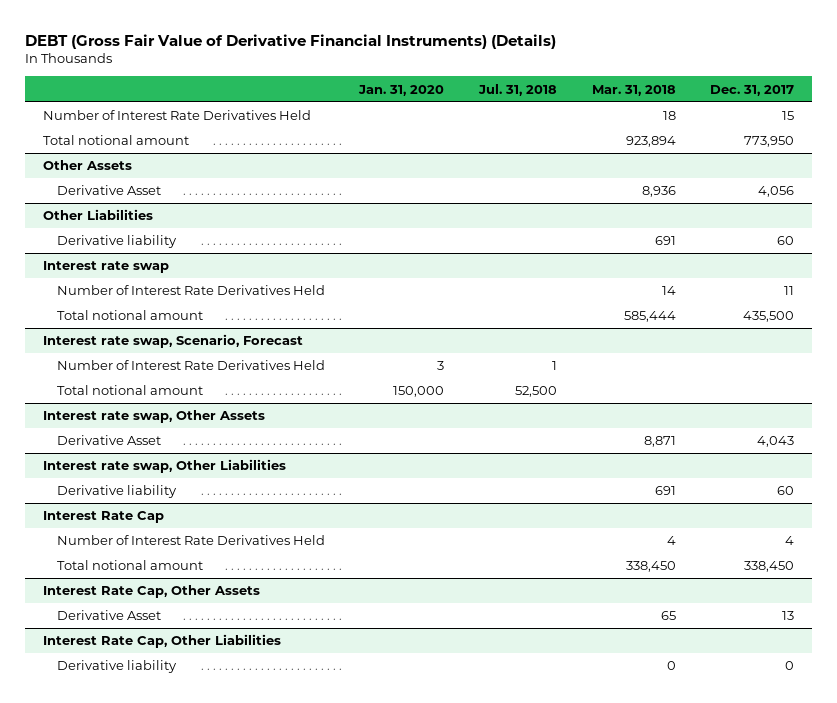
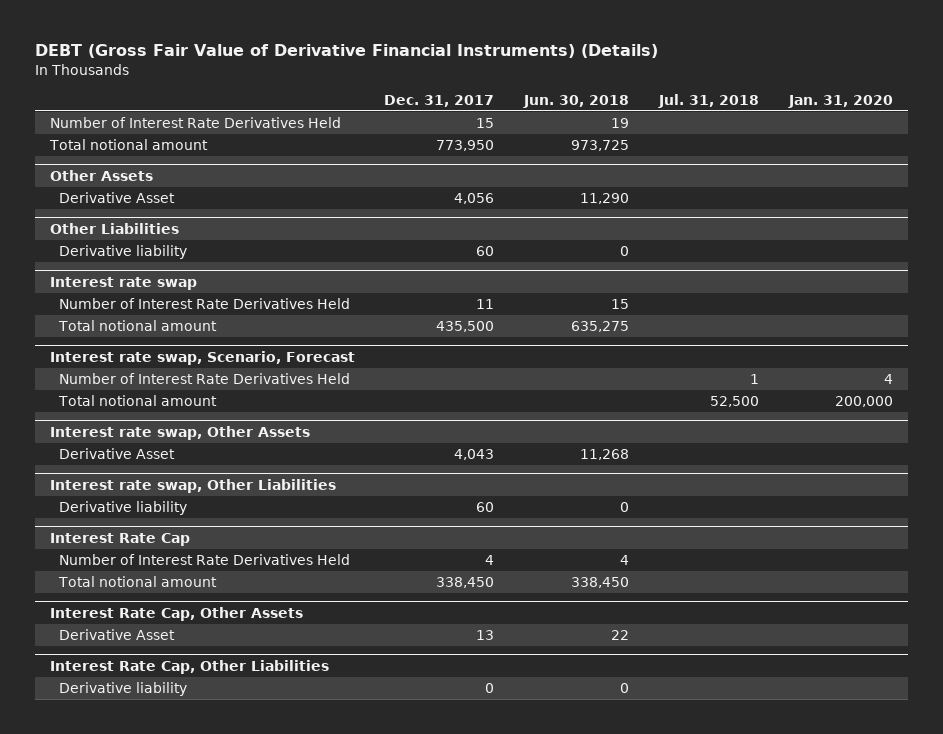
[591,84,676,96] Mar. 31, 2018 -> none
none -> [523,94,630,108] Jun. 30, 2018
[437,361,445,371] 3 -> [884,374,894,385] 4
[393,386,445,398] 150,000 -> [835,396,894,408] 200,000

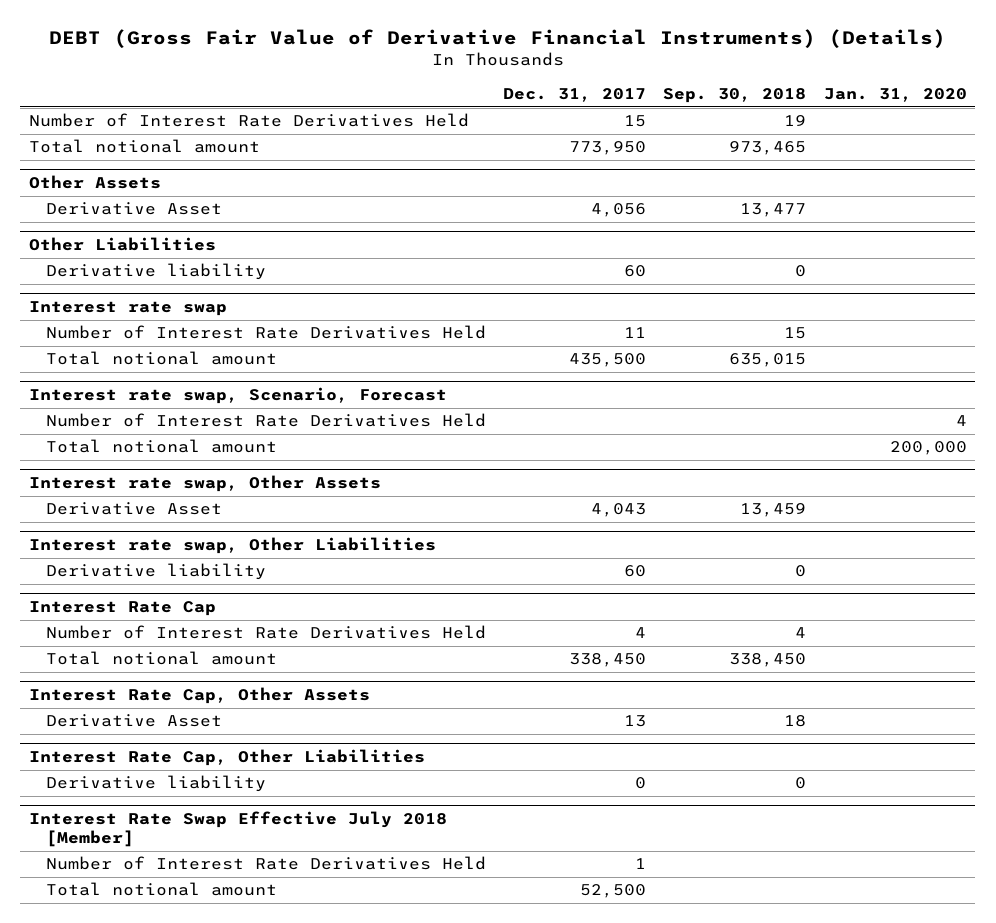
[523,94,630,108] Jun. 30, 2018 -> none
[658,93,760,108] Jul. 31, 2018 -> none
none -> [663,88,807,104] Sep. 30, 2018
none -> [28,810,447,848] Interest Rate Swap Effective July 2018 [Member]
none -> [45,856,486,871] Number of Interest Rate Derivatives Held
none -> [45,882,277,897] Total notional amount

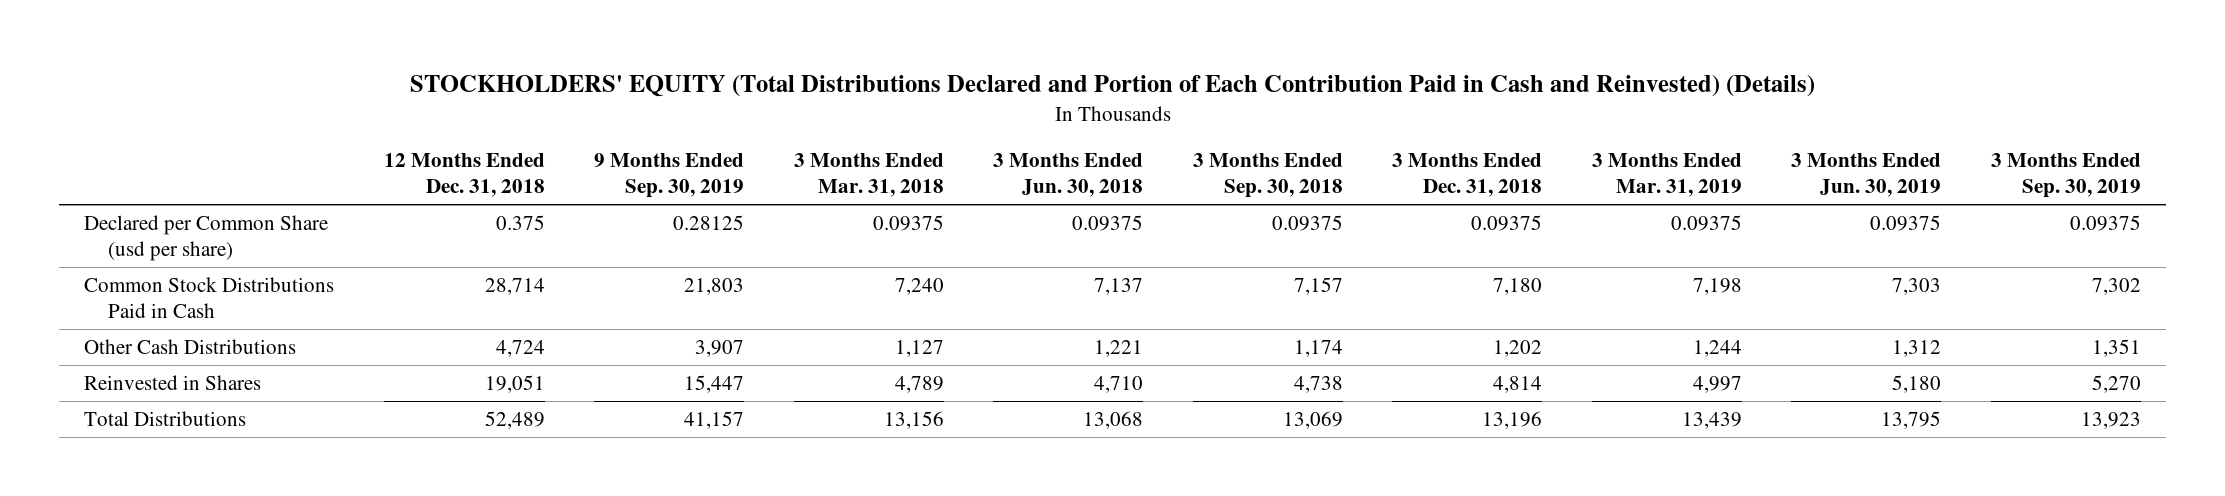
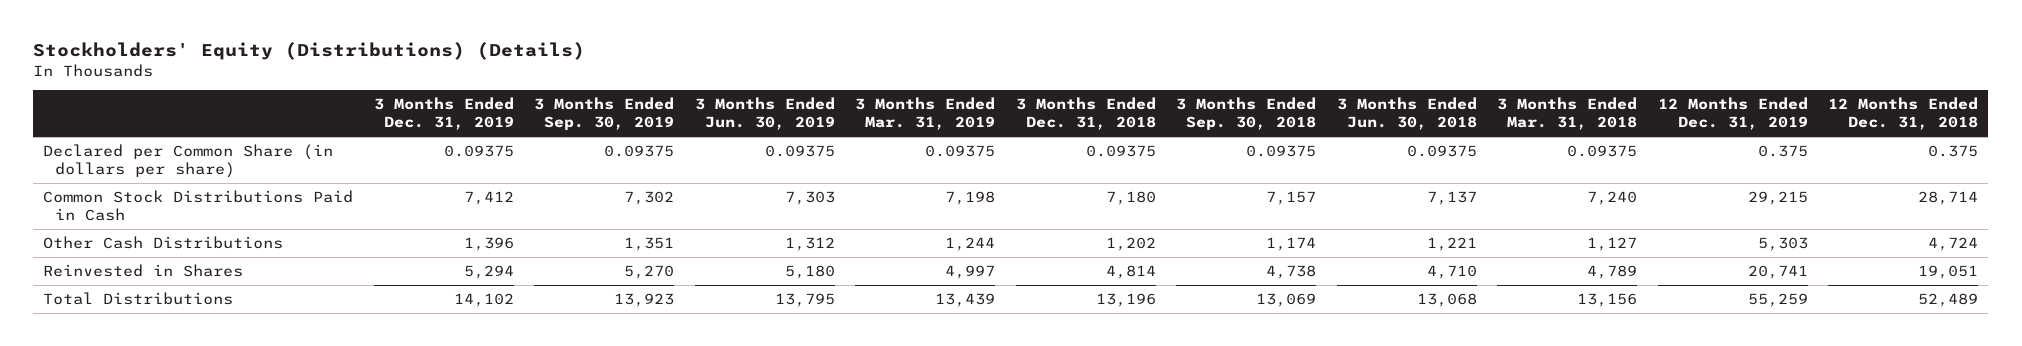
[409,75,1815,98] STOCKHOLDERS' EQUITY (Total Distributions Declared and Portion of Each Contribution Paid in Cash and Reinvested) (Details) -> [33,41,586,60] Stockholders' Equity (Distributions) (Details)
[594,152,745,199] 9 Months Ended Sep. 30, 2019 -> none
none -> [373,97,514,131] 3 Months Ended Dec. 31, 2019
none -> [1657,97,1808,131] 12 Months Ended Dec. 31, 2019
[84,215,329,262] Declared per Common Share (usd per share) -> [43,144,334,179] Declared per Common Share (in dollars per share)

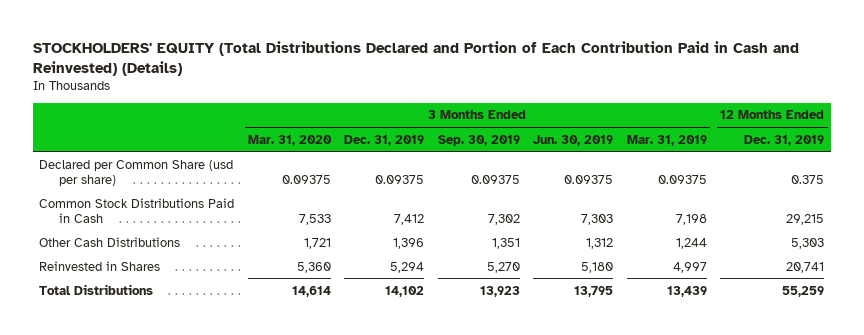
[33,41,586,60] Stockholders' Equity (Distributions) (Details) -> [32,40,799,76] STOCKHOLDERS' EQUITY (Total Distributions Declared and Portion of Each Contribution Paid in Cash and Reinvested) (Details)
[1015,97,1156,131] 3 Months Ended Dec. 31, 2018 -> none
[1176,97,1317,131] 3 Months Ended Sep. 30, 2018 -> none
[1336,97,1477,131] 3 Months Ended Jun. 30, 2018 -> none
[1497,97,1638,131] 3 Months Ended Mar. 31, 2018 -> none
[1828,97,1979,131] 12 Months Ended Dec. 31, 2018 -> none
none -> [247,134,332,146] Mar. 31, 2020
[43,144,334,179] Declared per Common Share (in dollars per share) -> [39,159,234,186] Declared per Common Share (usd per share)

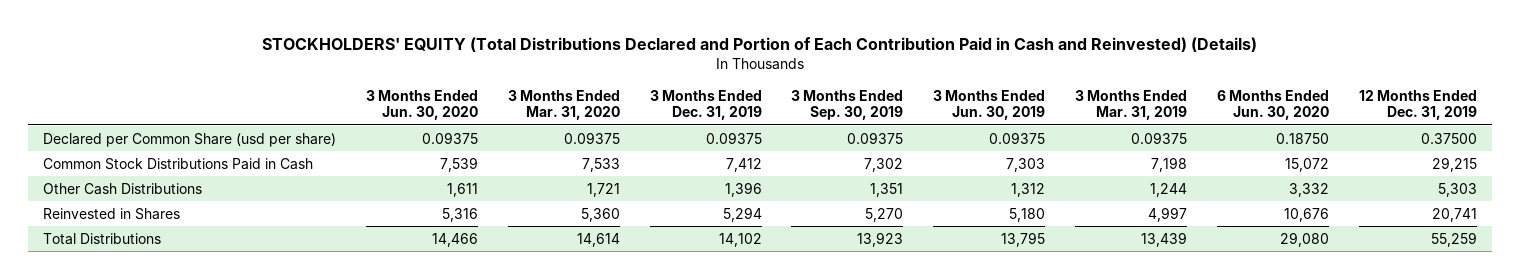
none -> [365,89,478,121] 3 Months Ended Jun. 30, 2020
none -> [1216,89,1329,121] 6 Months Ended Jun. 30, 2020
[791,174,825,184] 0.375 -> [1420,132,1477,144] 0.37500

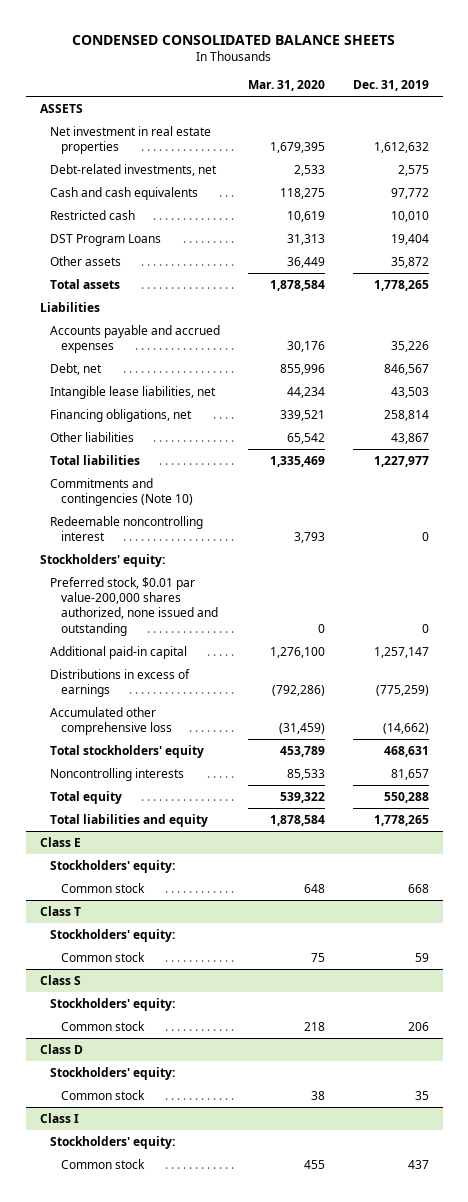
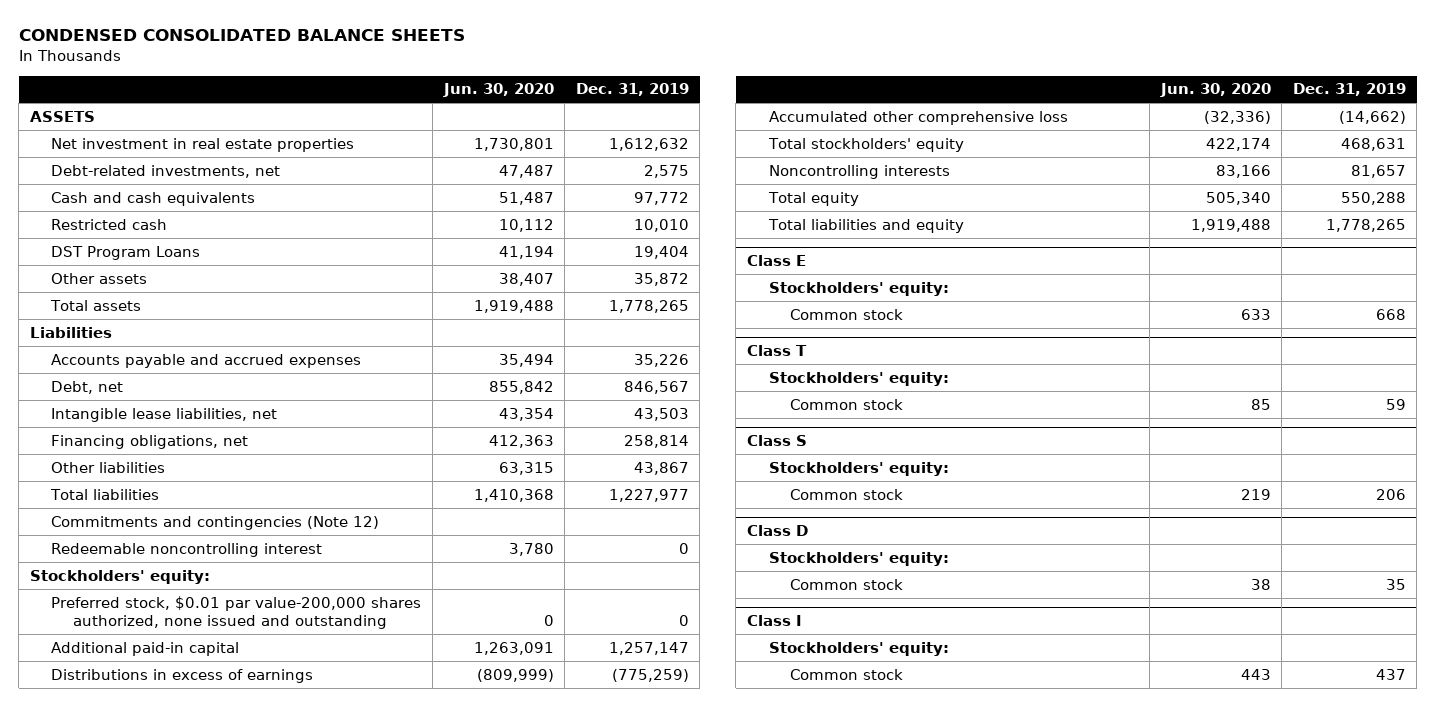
[247,79,325,91] Mar. 31, 2020 -> none
none -> [442,83,554,98] Jun. 30, 2020
[50,477,193,507] Commitments and contingencies (Note 10) -> [51,515,380,530] Commitments and contingencies (Note 12)

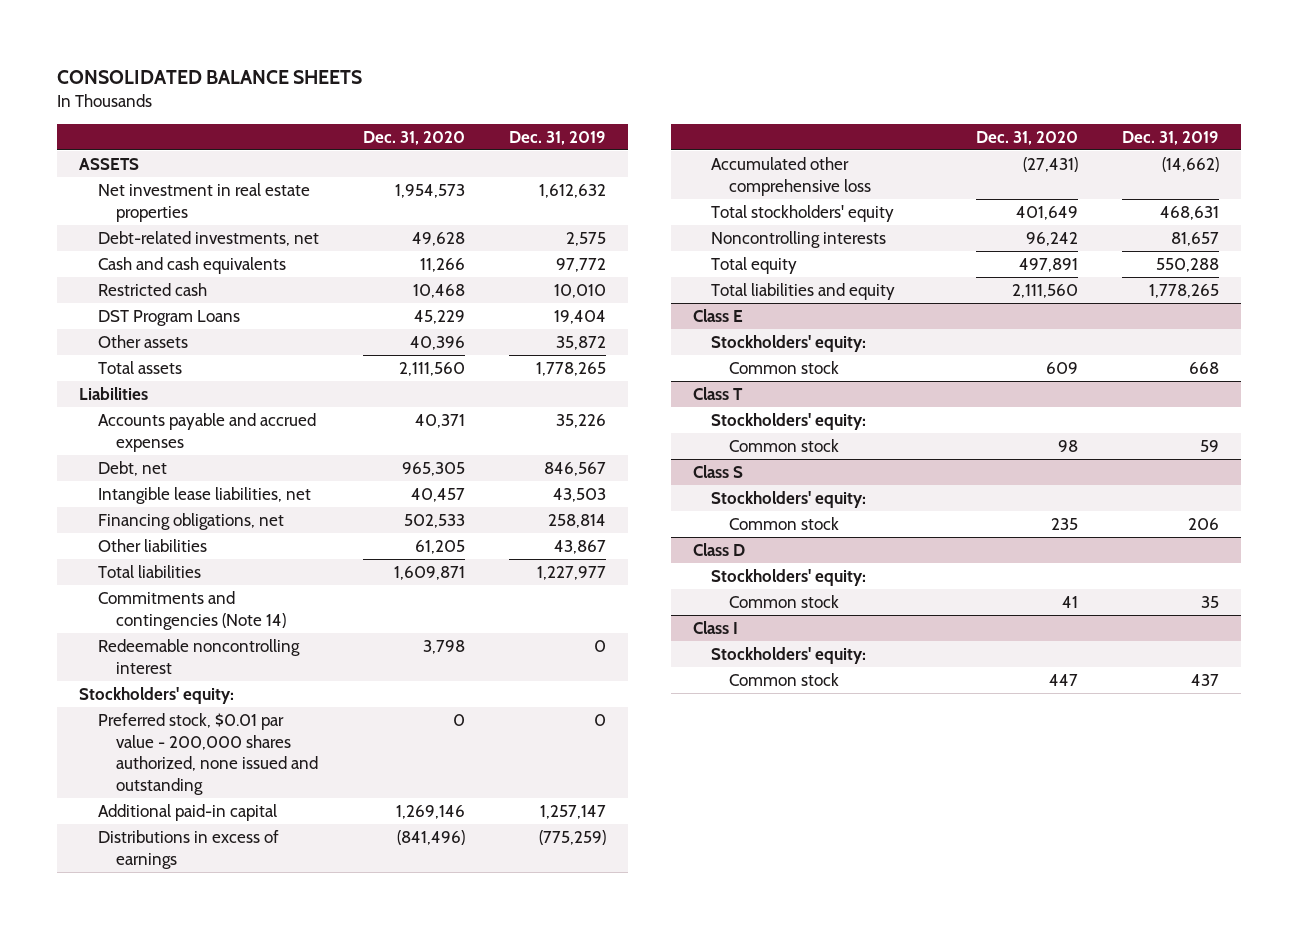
[18,29,465,42] CONDENSED CONSOLIDATED BALANCE SHEETS -> [57,69,363,84] CONSOLIDATED BALANCE SHEETS
[442,83,554,98] Jun. 30, 2020 -> none
none -> [362,130,465,145] Dec. 31, 2020
[51,515,380,530] Commitments and contingencies (Note 12) -> [97,590,286,630] Commitments and contingencies (Note 14)
[51,595,422,629] Preferred stock, $0.01 par value-200,000 shares authorized, none issued and outstanding -> [97,712,318,795] Preferred stock, $0.01 par value - 200,000 shares authorized, none issued and outstanding

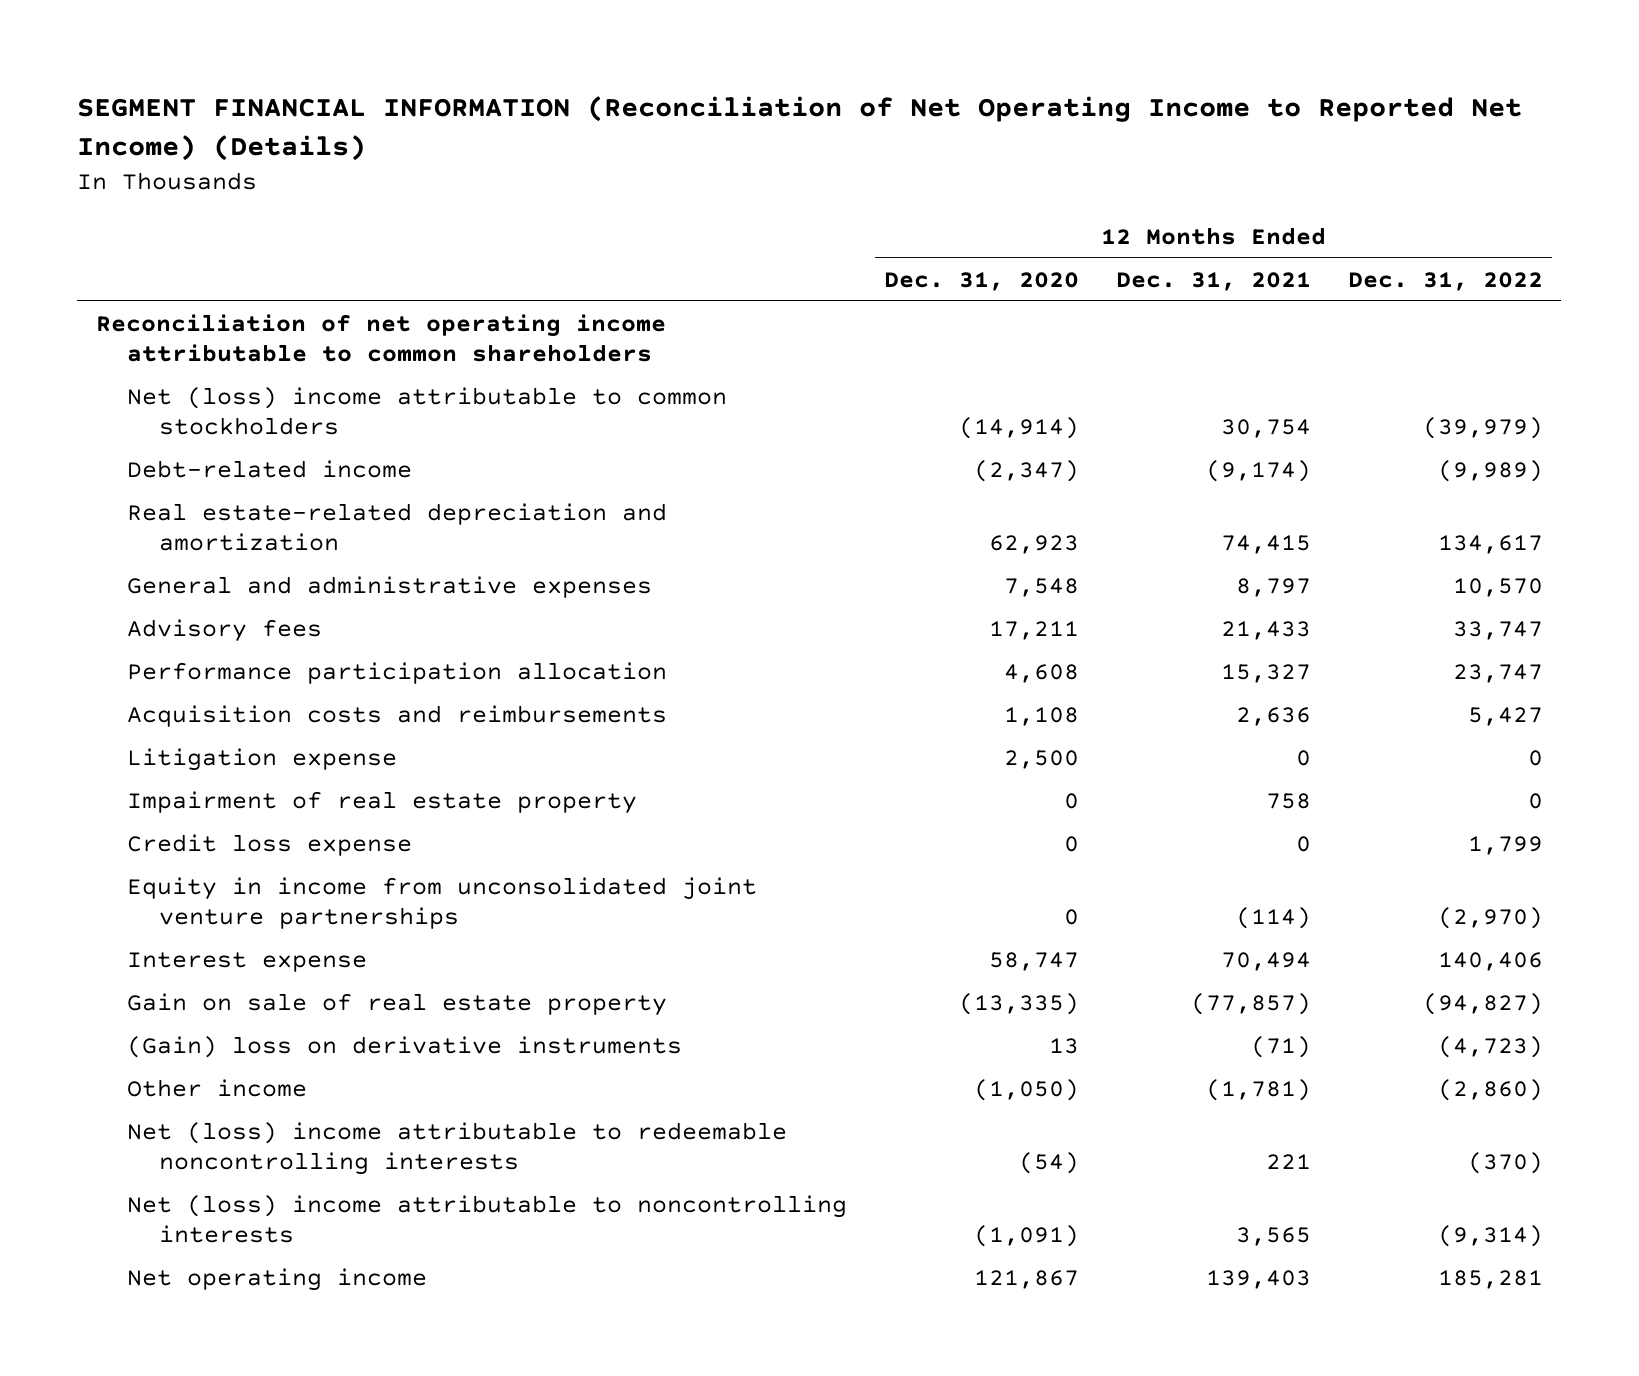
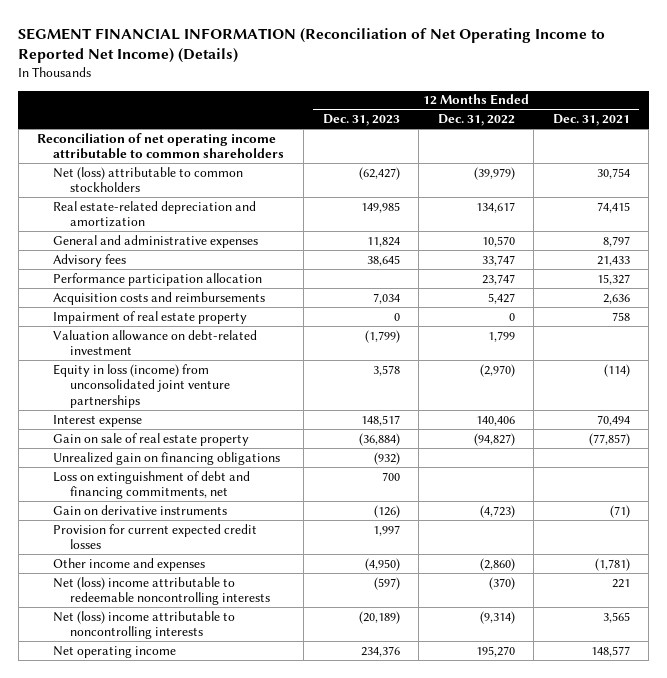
[884,271,1080,291] Dec. 31, 2020 -> none
none -> [322,114,400,127] Dec. 31, 2023
[127,459,413,478] Debt-related income -> none
[127,386,728,435] Net (loss) income attributable to common stockholders -> [53,166,244,193] Net (loss) attributable to common stockholders
[127,747,398,771] Litigation expense -> none
[127,833,413,856] Credit loss expense -> none
none -> [53,329,258,356] Valuation allowance on debt-related investment
[127,876,758,929] Equity in income from unconsolidated joint venture partnerships -> [53,363,230,408] Equity in loss (income) from unconsolidated joint venture partnerships
none -> [53,451,281,465] Unrealized gain on financing obligations
none -> [53,470,251,500] Loss on extinguishment of debt and financing commitments, net
[127,1035,683,1058] (Gain) loss on derivative instruments -> [53,504,228,515] Gain on derivative instruments
none -> [53,523,258,550] Provision for current expected credit losses
[127,1078,308,1097] Other income -> [53,557,206,571] Other income and expenses
[1206,1269,1312,1289] 139,403 -> [590,645,630,657] 148,577
[1437,1269,1543,1289] 185,281 -> [475,645,515,657] 195,270

